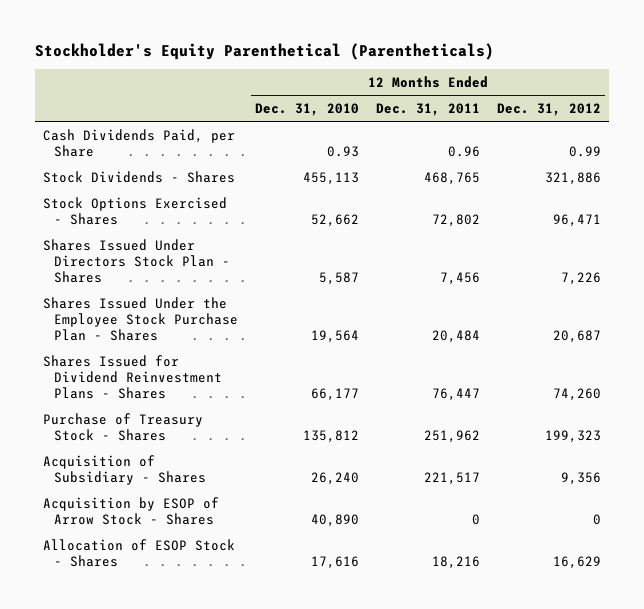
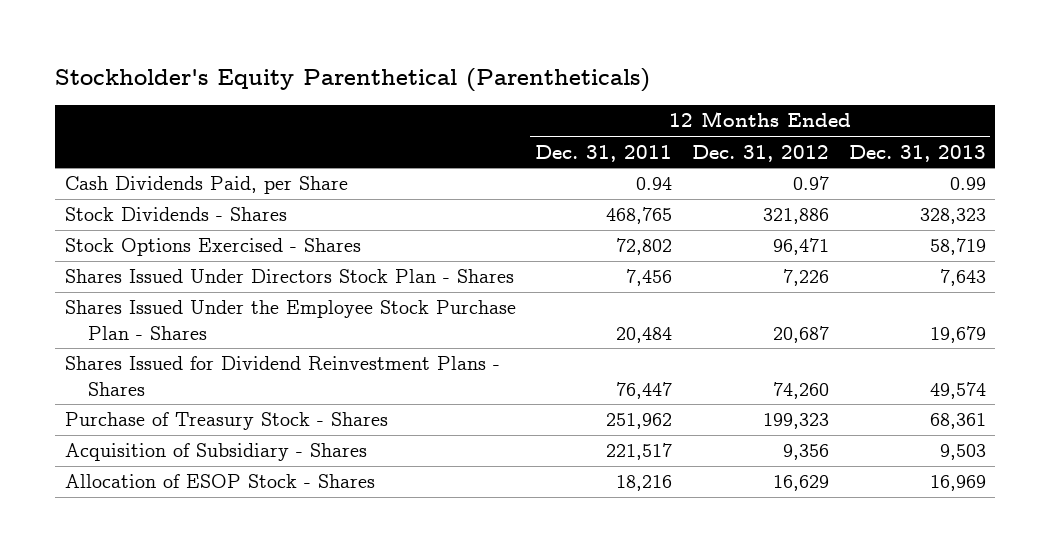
[255,102,360,116] Dec. 31, 2010 -> none
none -> [848,144,986,162] Dec. 31, 2013
[448,145,481,157] 0.96 -> [636,177,673,191] 0.94
[569,145,602,157] 0.99 -> [792,176,829,191] 0.97
[43,496,220,525] Acquisition by ESOP of Arrow Stock - Shares -> none

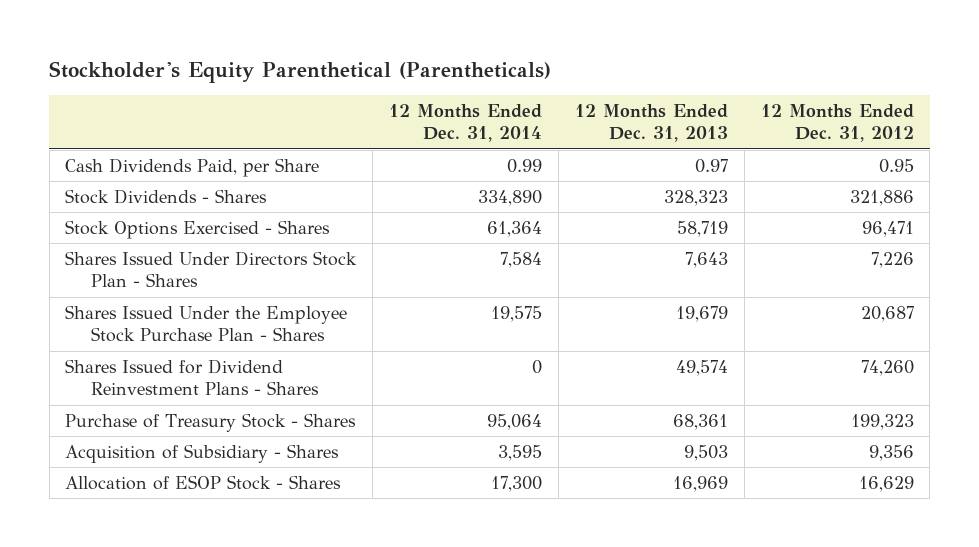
[535,144,673,162] Dec. 31, 2011 -> none
none -> [389,104,543,143] 12 Months Ended Dec. 31, 2014
[792,176,829,191] 0.97 -> [878,158,914,173] 0.95
[949,177,986,191] 0.99 -> [694,158,728,173] 0.97

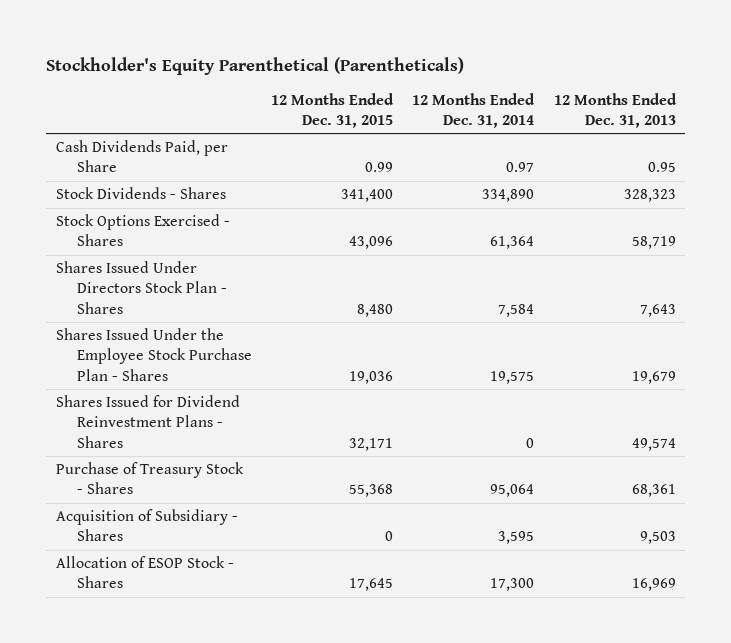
[760,104,914,143] 12 Months Ended Dec. 31, 2012 -> none
none -> [271,92,395,128] 12 Months Ended Dec. 31, 2015
[507,158,543,173] 0.99 -> [506,162,535,173] 0.97
[694,158,728,173] 0.97 -> [647,162,676,173] 0.95

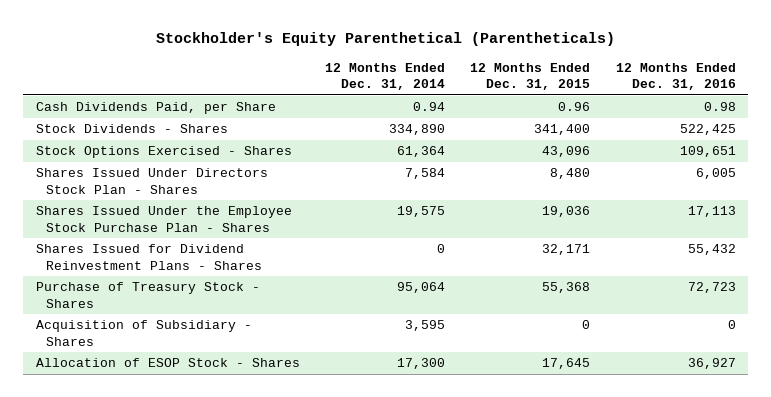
[553,92,677,128] 12 Months Ended Dec. 31, 2013 -> none
none -> [615,62,736,90] 12 Months Ended Dec. 31, 2016
[365,162,394,173] 0.99 -> [558,102,591,112] 0.96
[506,162,535,173] 0.97 -> [412,102,445,112] 0.94

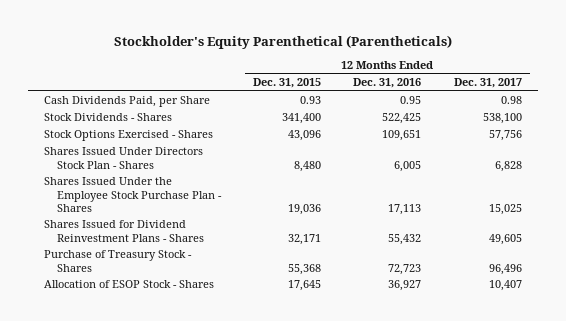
[324,62,445,90] 12 Months Ended Dec. 31, 2014 -> none
none -> [453,78,522,89] Dec. 31, 2017
[558,102,591,112] 0.96 -> [300,96,322,105] 0.93
[703,102,736,112] 0.98 -> [400,96,422,105] 0.95
[35,320,252,346] Acquisition of Subsidiary - Shares -> none

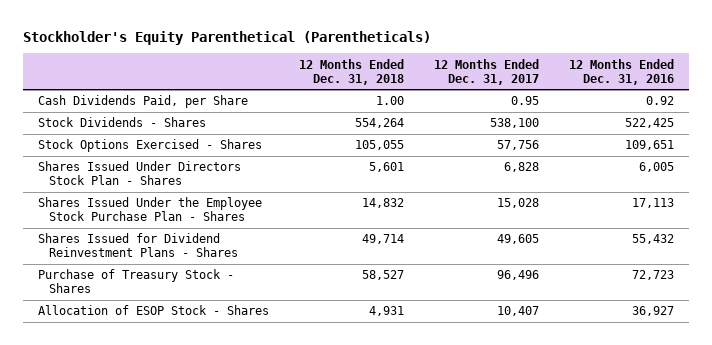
[253,78,322,89] Dec. 31, 2015 -> none
none -> [299,58,405,85] 12 Months Ended Dec. 31, 2018
[400,96,422,105] 0.95 -> [646,96,675,106] 0.92
[500,96,522,105] 0.98 -> [511,96,540,106] 0.95
[488,203,522,215] 15,025 -> [497,198,540,209] 15,028

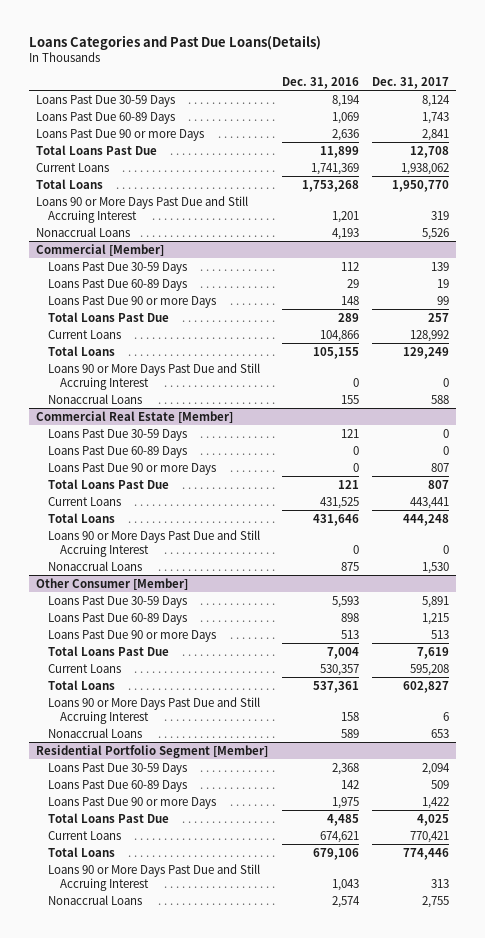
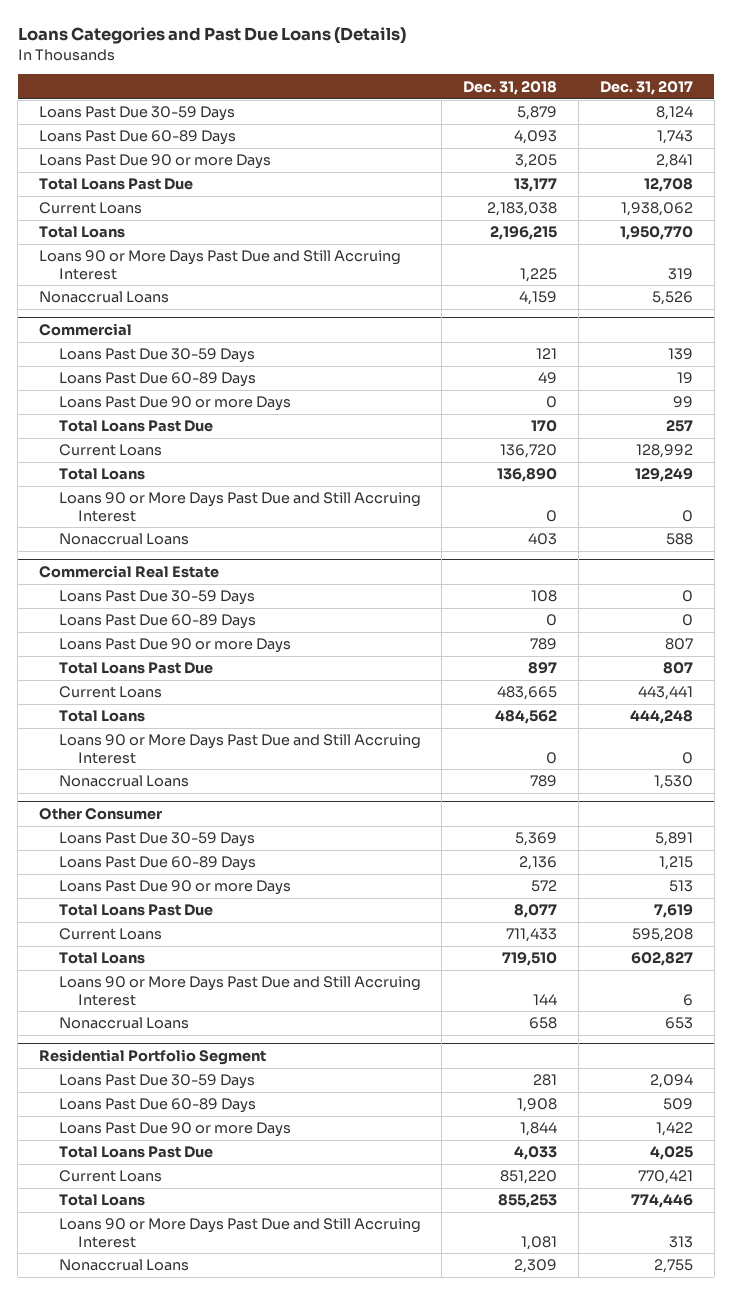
[29,34,322,50] Loans Categories and Past Due Loans(Details) -> [17,27,406,45] Loans Categories and Past Due Loans (Details)
[281,77,359,90] Dec. 31, 2016 -> none
none -> [463,80,558,95] Dec. 31, 2018
[35,243,164,256] Commercial [Member] -> [39,323,133,337] Commercial
[35,410,233,423] Commercial Real Estate [Member] -> [39,565,220,579] Commercial Real Estate
[35,577,188,590] Other Consumer [Member] -> [39,808,163,821] Other Consumer
[35,744,268,758] Residential Portfolio Segment [Member] -> [39,1049,267,1066] Residential Portfolio Segment

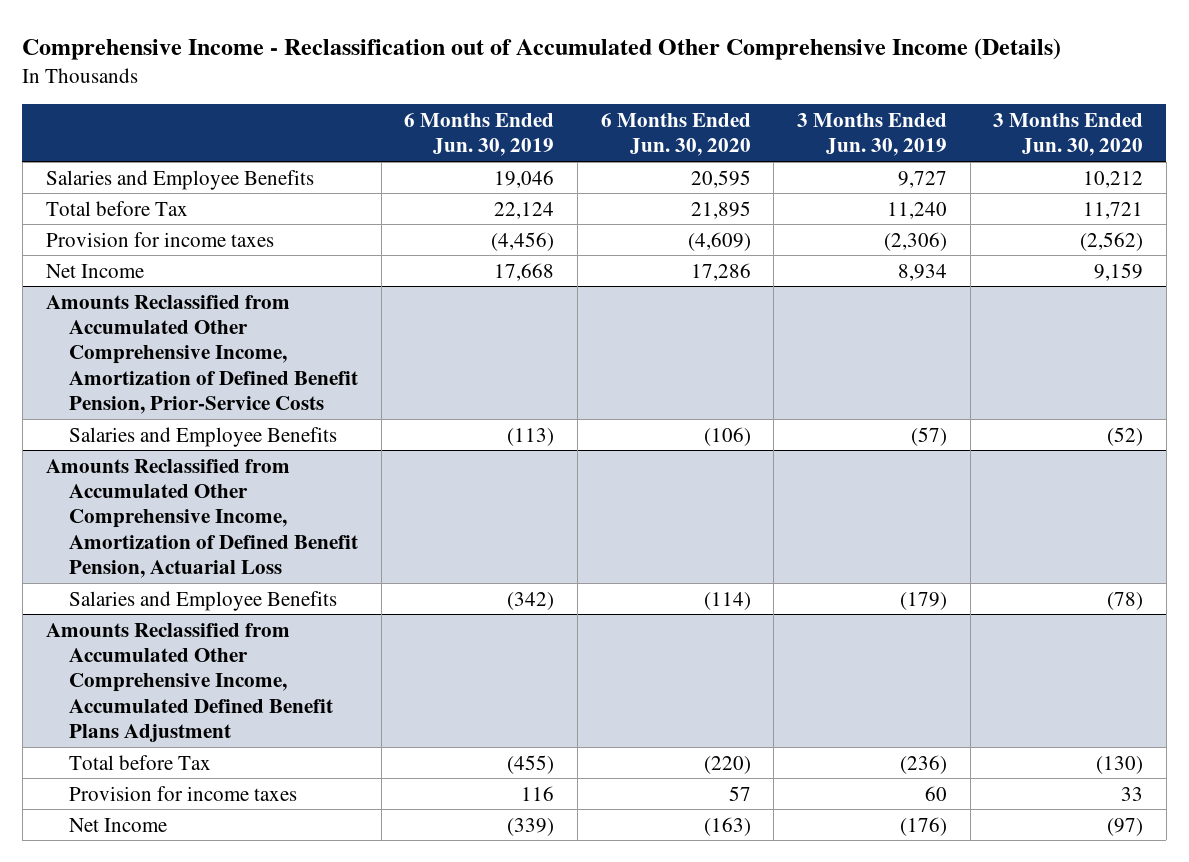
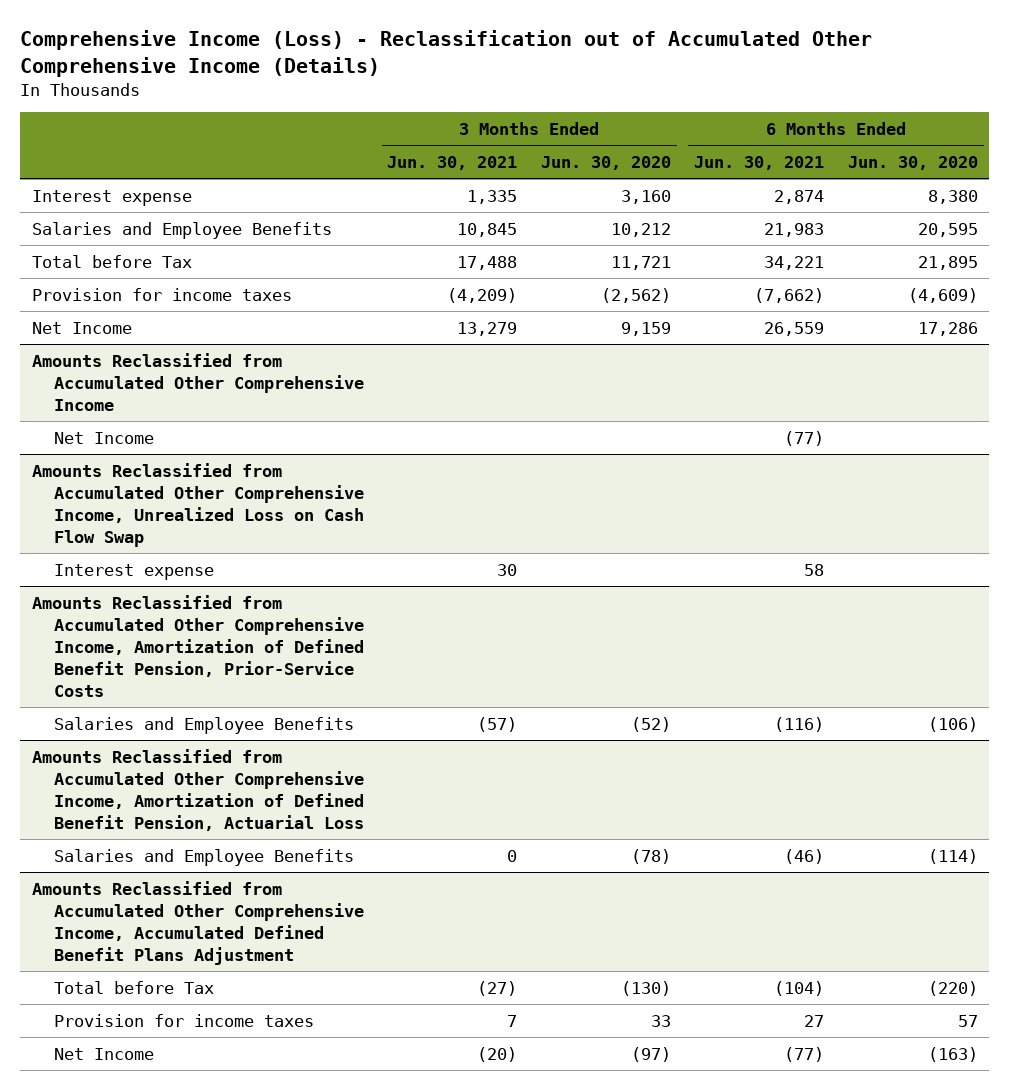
[22,38,1062,61] Comprehensive Income - Reclassification out of Accumulated Other Comprehensive Income (Details) -> [19,30,872,77] Comprehensive Income (Loss) - Reclassification out of Accumulated Other Comprehensive Income (Details)
[404,113,555,157] 6 Months Ended Jun. 30, 2019 -> none
[796,113,947,157] 3 Months Ended Jun. 30, 2019 -> none
none -> [387,155,518,170] Jun. 30, 2021
none -> [694,155,825,170] Jun. 30, 2021
none -> [31,189,192,206] Interest expense
none -> [31,352,365,411] Amounts Reclassified from Accumulated Other Comprehensive Income
none -> [54,431,155,444] Net Income
none -> [31,462,365,547] Amounts Reclassified from Accumulated Other Comprehensive Income, Unrealized Loss on Cash Flow Swap
none -> [54,563,215,580] Interest expense

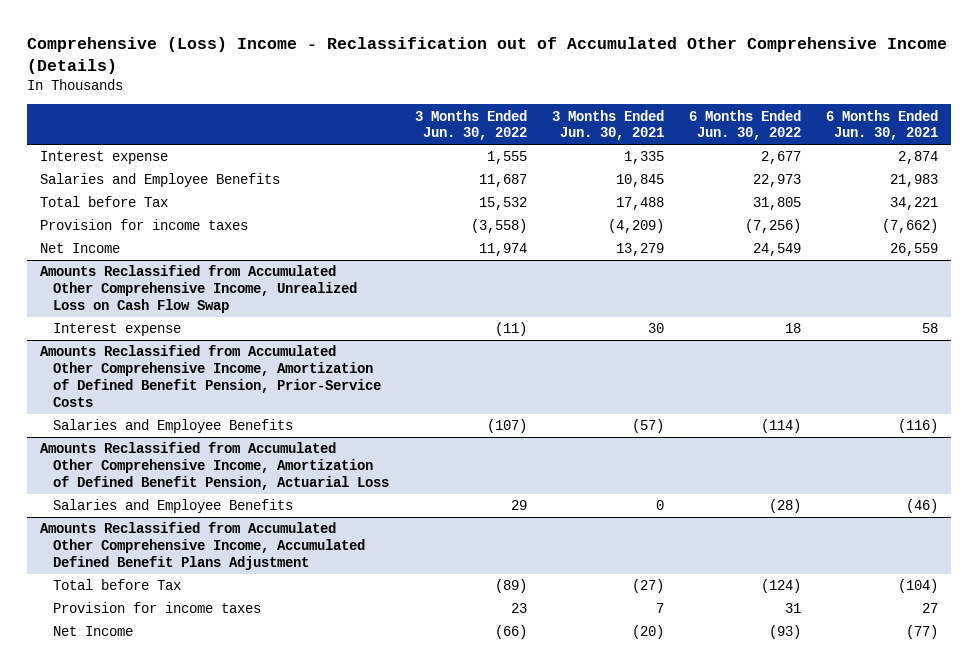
[19,30,872,77] Comprehensive Income (Loss) - Reclassification out of Accumulated Other Comprehensive Income (Details) -> [27,37,948,75] Comprehensive (Loss) Income - Reclassification out of Accumulated Other Comprehensive Income (Details)
[540,155,671,170] Jun. 30, 2020 -> none
[847,155,978,170] Jun. 30, 2020 -> none
none -> [414,109,527,141] 3 Months Ended Jun. 30, 2022
none -> [689,109,802,141] 6 Months Ended Jun. 30, 2022
[31,352,365,411] Amounts Reclassified from Accumulated Other Comprehensive Income -> none
[54,431,155,444] Net Income -> none

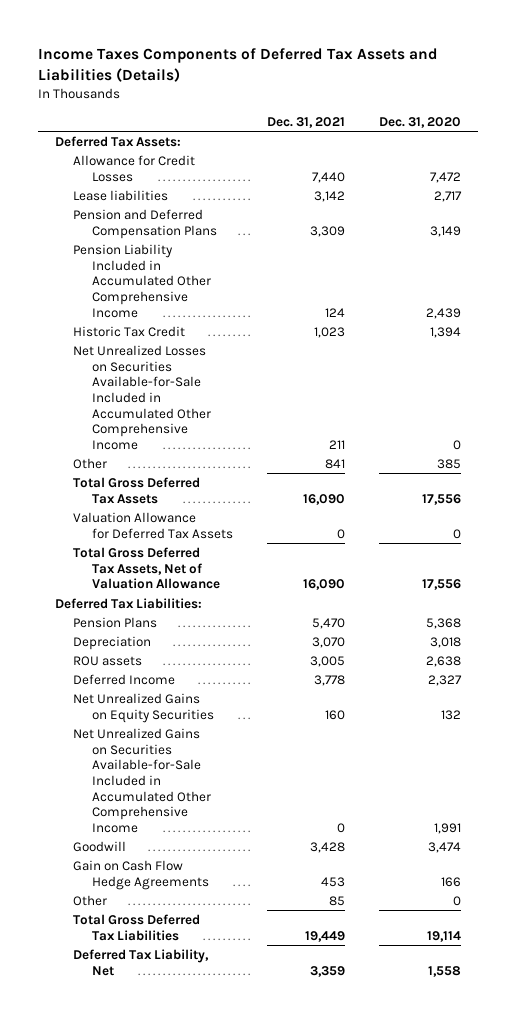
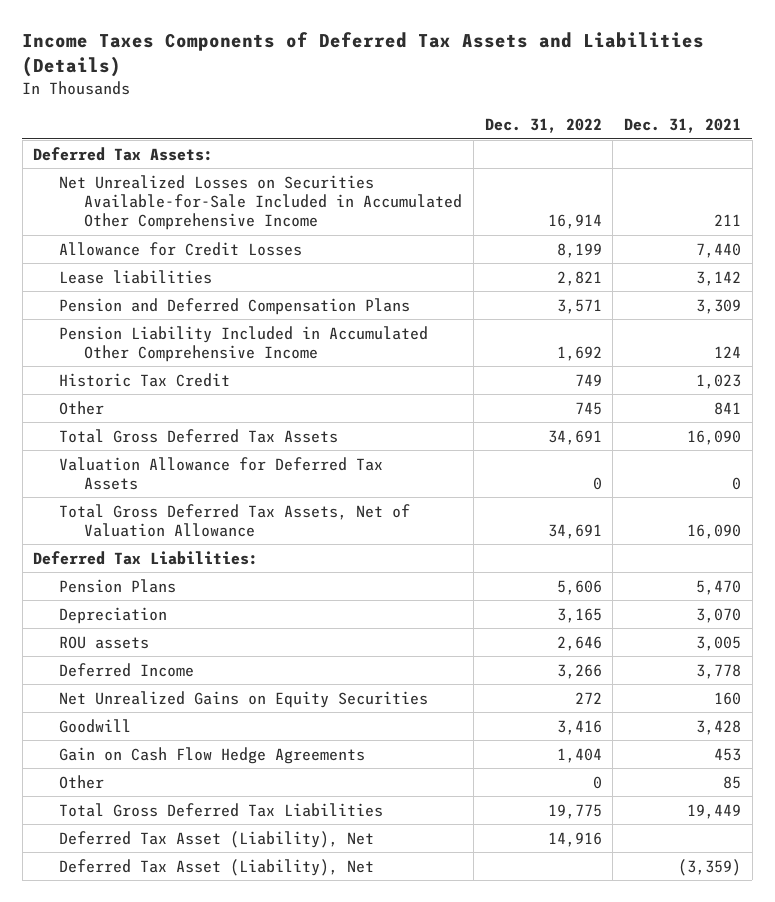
[378,116,461,128] Dec. 31, 2020 -> none
none -> [484,118,602,134] Dec. 31, 2022
[73,344,211,451] Net Unrealized Losses on Securities Available-for-Sale Included in Accumulated Other Comprehensive Income -> [58,174,463,231] Net Unrealized Losses on Securities Available-for-Sale Included in Accumulated Other Comprehensive Income
[73,727,211,834] Net Unrealized Gains on Securities Available-for-Sale Included in Accumulated Other Comprehensive Income -> none
none -> [58,830,374,848] Deferred Tax Asset (Liability), Net
[73,948,210,976] Deferred Tax Liability, Net -> [58,858,374,876] Deferred Tax Asset (Liability), Net
[309,965,345,977] 3,359 -> [678,858,742,876] (3,359)

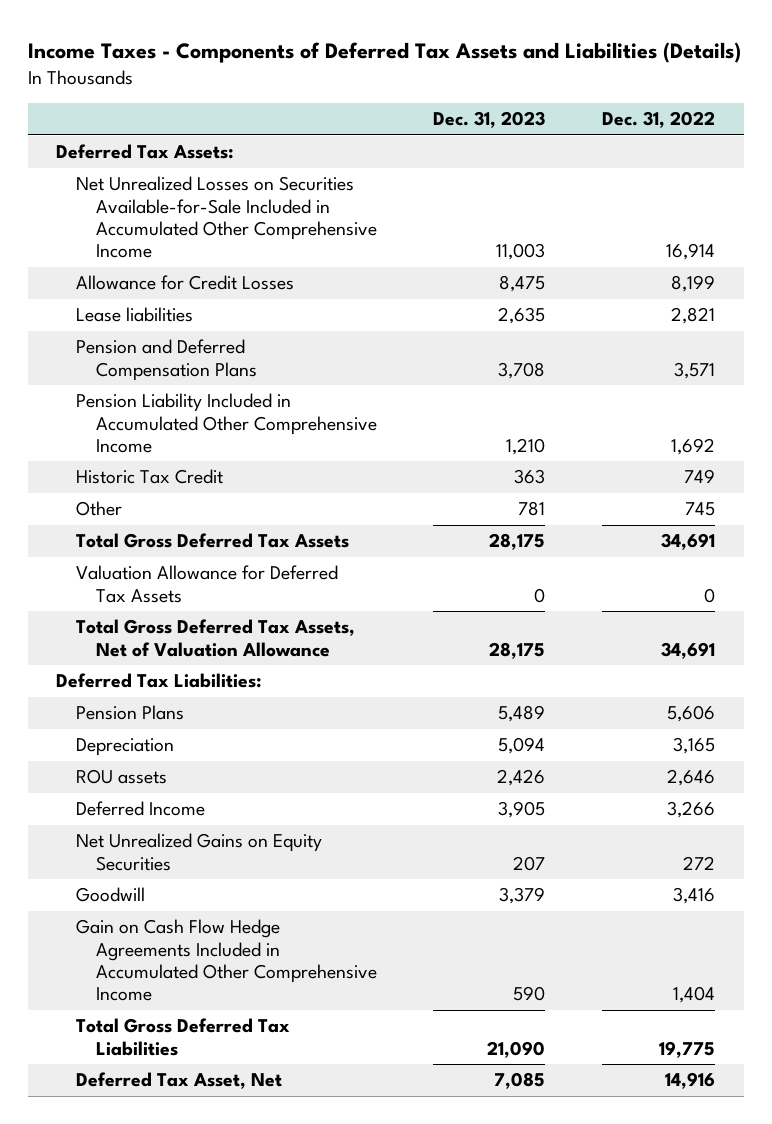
[22,32,705,78] Income Taxes Components of Deferred Tax Assets and Liabilities (Details) -> [27,41,741,63] Income Taxes - Components of Deferred Tax Assets and Liabilities (Details)
[624,118,742,134] Dec. 31, 2021 -> none
none -> [433,111,546,129] Dec. 31, 2023
[58,774,104,789] Other -> none
[58,746,365,764] Gain on Cash Flow Hedge Agreements -> [75,919,377,1002] Gain on Cash Flow Hedge Agreements Included in Accumulated Other Comprehensive Income
[58,858,374,876] Deferred Tax Asset (Liability), Net -> none
[58,830,374,848] Deferred Tax Asset (Liability), Net -> [75,1072,282,1090] Deferred Tax Asset, Net

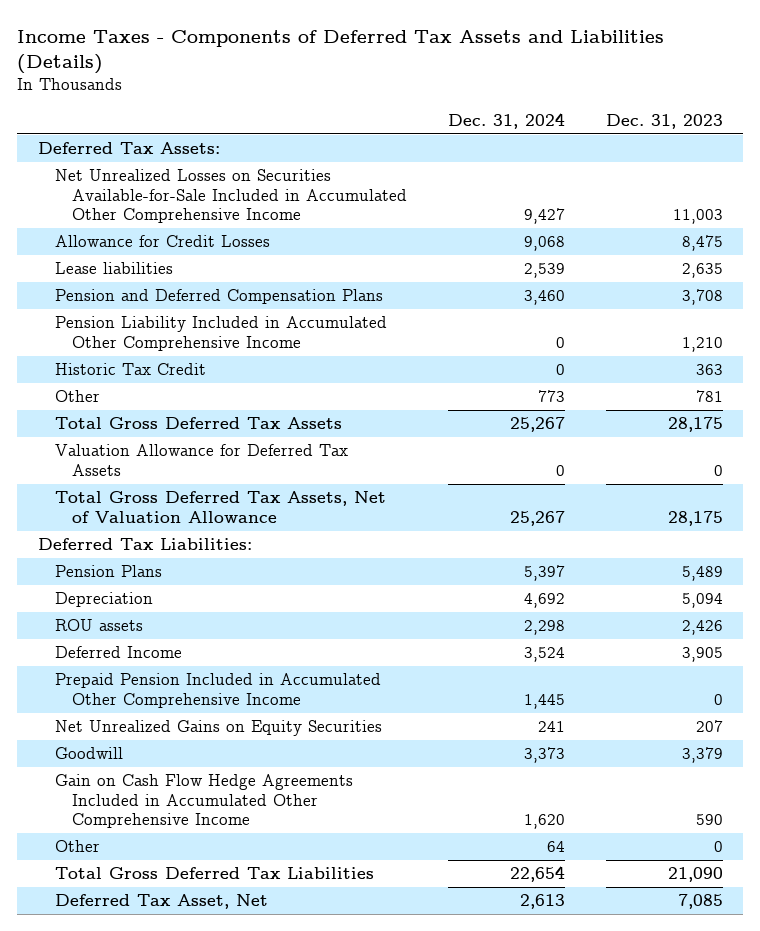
[602,111,716,129] Dec. 31, 2022 -> none
none -> [447,113,565,130] Dec. 31, 2024
none -> [54,673,381,708] Prepaid Pension Included in Accumulated Other Comprehensive Income
none -> [54,840,100,853] Other

